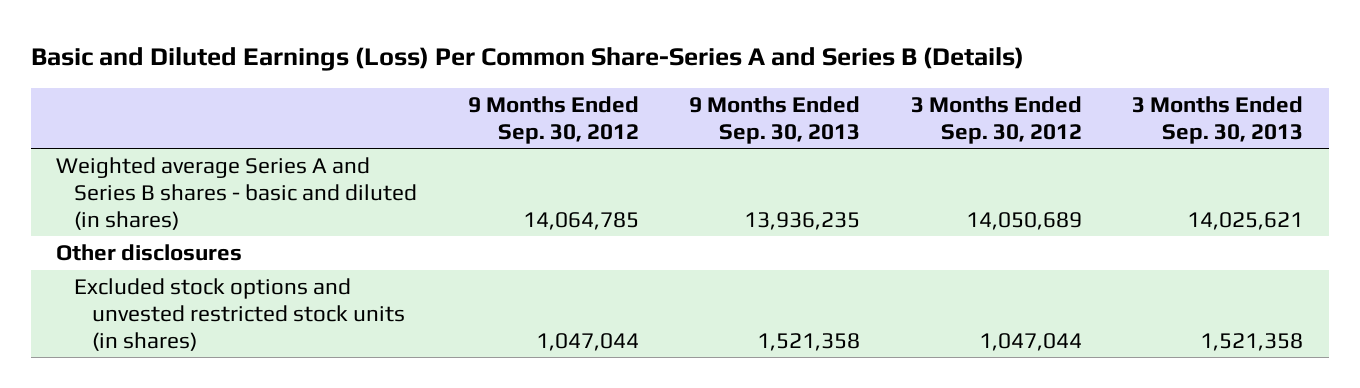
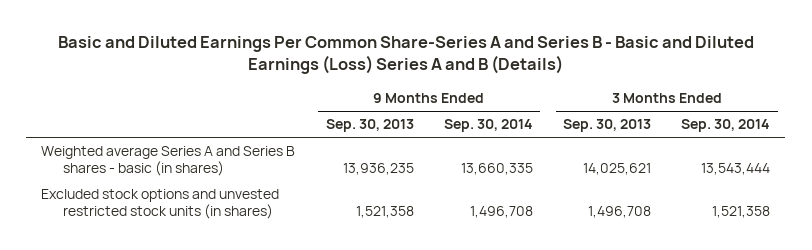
[30,47,1024,72] Basic and Diluted Earnings (Loss) Per Common Share-Series A and Series B (Details) -> [57,36,754,75] Basic and Diluted Earnings Per Common Share-Series A and Series B - Basic and Diluted Earnings (Loss) Series A and B (Details)
[467,95,639,144] 9 Months Ended Sep. 30, 2012 -> none
[910,95,1082,144] 3 Months Ended Sep. 30, 2012 -> none
none -> [443,119,533,133] Sep. 30, 2014
none -> [681,119,771,133] Sep. 30, 2014
[56,244,243,262] Other disclosures -> none
[56,157,417,230] Weighted average Series A and Series B shares - basic and diluted (in shares) -> [41,146,296,177] Weighted average Series A and Series B shares - basic (in shares)
[1200,332,1304,351] 1,521,358 -> [588,206,652,219] 1,496,708

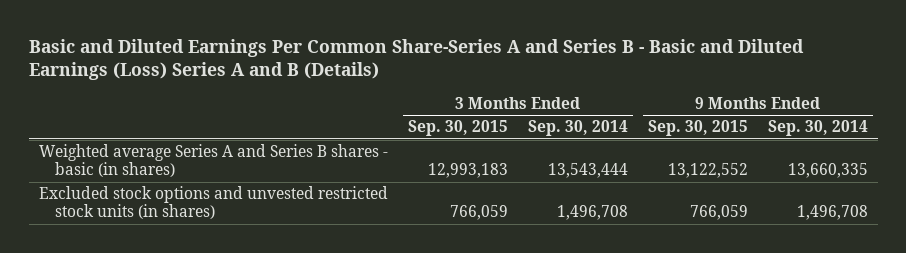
[325,119,414,133] Sep. 30, 2013 -> none
[563,119,652,133] Sep. 30, 2013 -> none
none -> [407,120,508,137] Sep. 30, 2015
none -> [647,120,748,137] Sep. 30, 2015
[712,206,771,219] 1,521,358 -> [556,205,628,221] 1,496,708

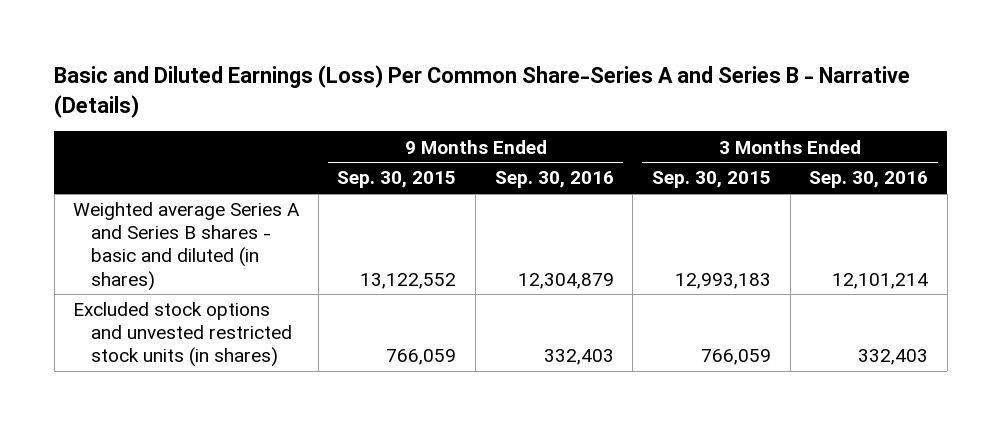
[28,38,804,81] Basic and Diluted Earnings Per Common Share-Series A and Series B - Basic and Diluted Earnings (Loss) Series A and B (Details) -> [54,65,911,118] Basic and Diluted Earnings (Loss) Per Common Share-Series A and Series B - Narrative (Details)
[527,120,628,137] Sep. 30, 2014 -> none
[767,120,868,137] Sep. 30, 2014 -> none
none -> [494,171,614,189] Sep. 30, 2016
none -> [809,171,929,189] Sep. 30, 2016
[38,144,388,178] Weighted average Series A and Series B shares - basic (in shares) -> [73,202,301,291] Weighted average Series A and Series B shares - basic and diluted (in shares)

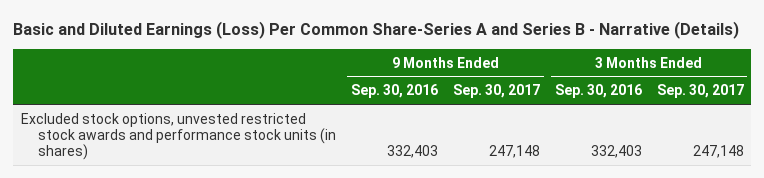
[337,171,457,189] Sep. 30, 2015 -> none
[652,171,772,189] Sep. 30, 2015 -> none
none -> [452,84,540,99] Sep. 30, 2017
none -> [656,84,744,99] Sep. 30, 2017
[73,202,301,291] Weighted average Series A and Series B shares - basic and diluted (in shares) -> none
[73,302,293,368] Excluded stock options and unvested restricted stock units (in shares) -> [20,112,337,161] Excluded stock options, unvested restricted stock awards and performance stock units (in shares)

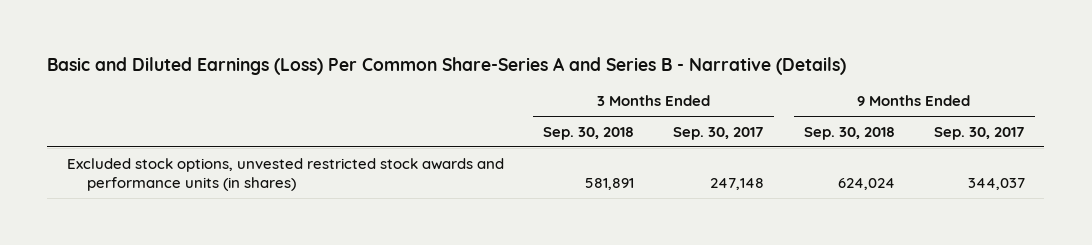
[351,84,439,99] Sep. 30, 2016 -> none
[554,84,642,99] Sep. 30, 2016 -> none
none -> [543,126,635,140] Sep. 30, 2018
none -> [803,126,895,140] Sep. 30, 2018
[20,112,337,161] Excluded stock options, unvested restricted stock awards and performance stock units (in shares) -> [67,157,505,191] Excluded stock options, unvested restricted stock awards and performance units (in shares)
[488,145,540,159] 247,148 -> [967,177,1025,190] 344,037

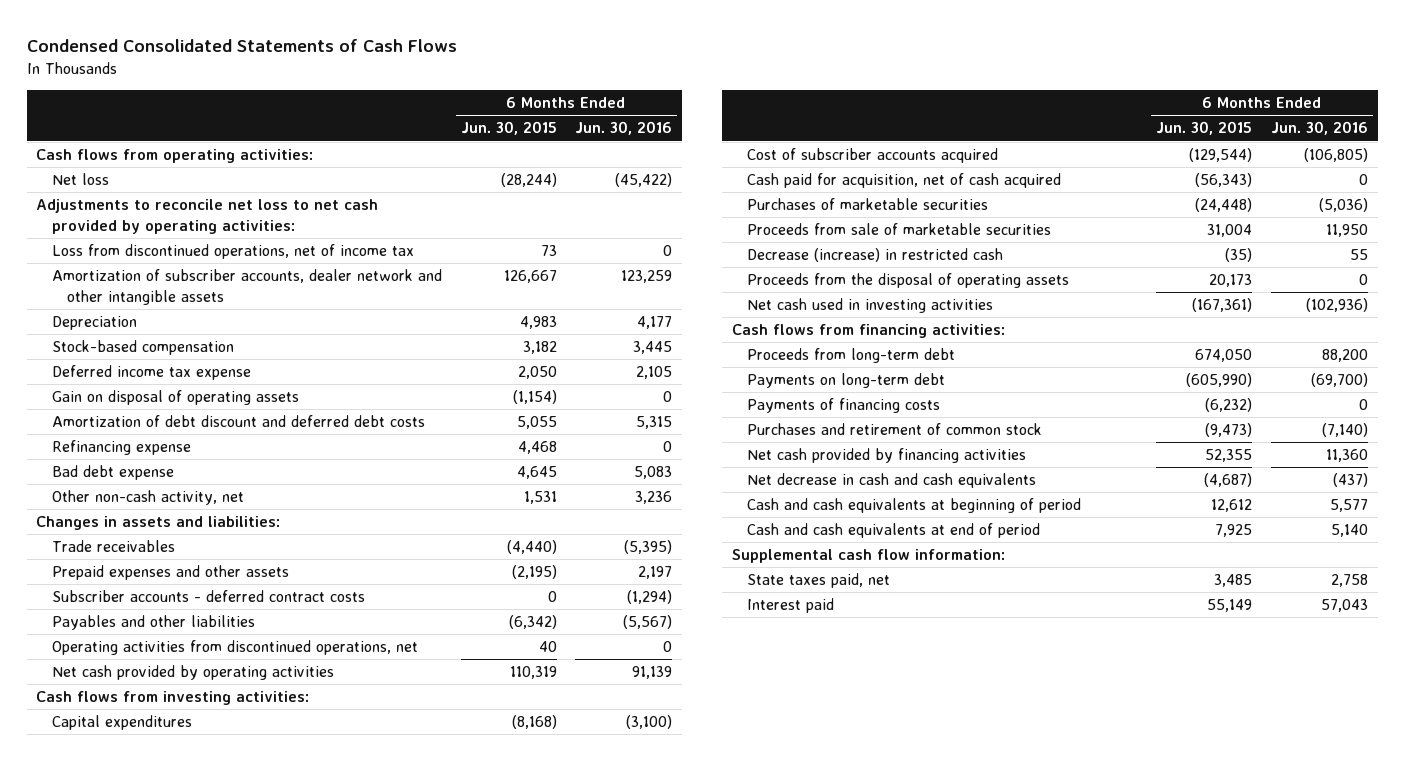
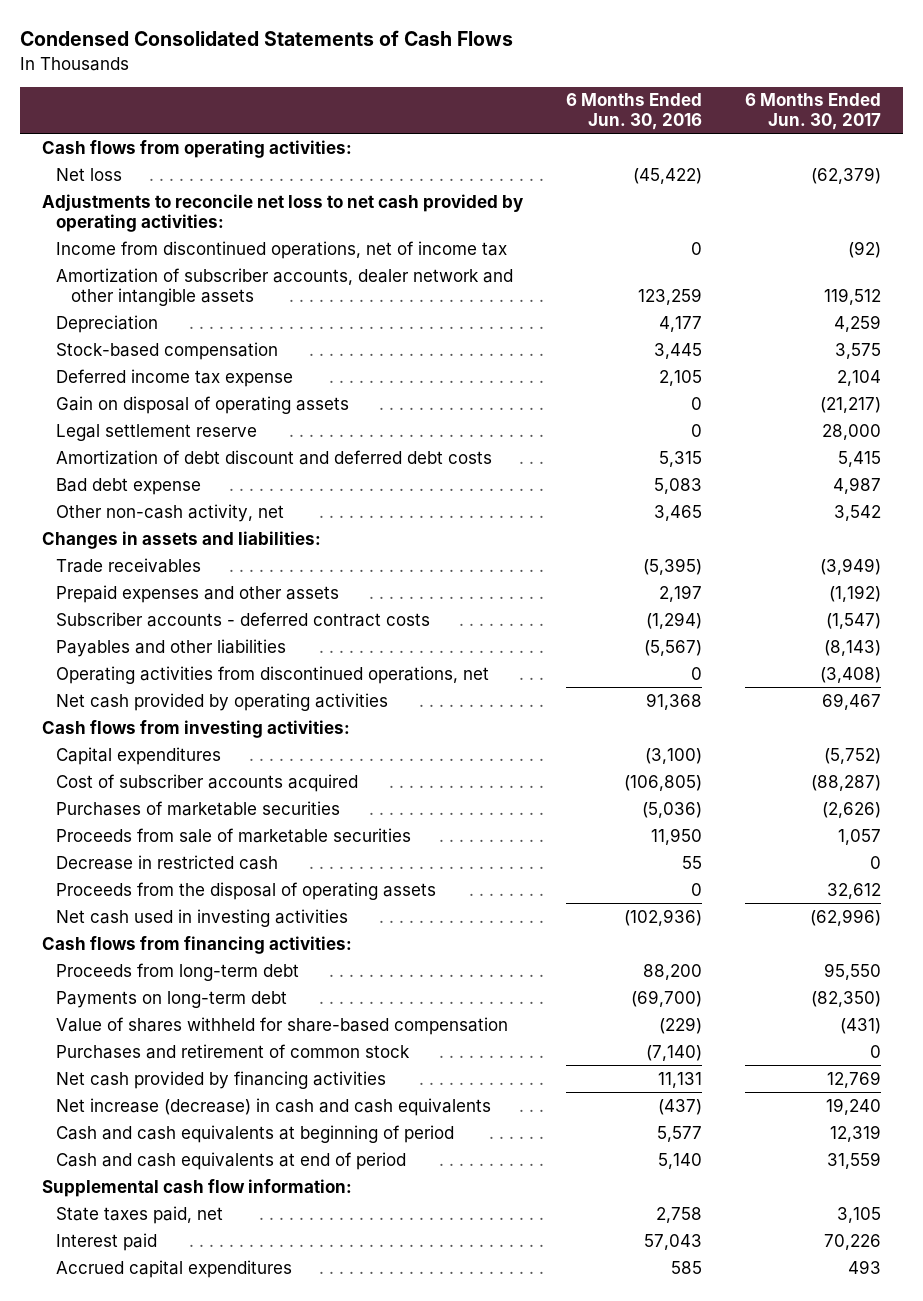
[460,121,557,136] Jun. 30, 2015 -> none
none -> [745,93,882,131] 6 Months Ended Jun. 30, 2017
[51,244,414,260] Loss from discontinued operations, net of income tax -> [56,240,508,259] Income from discontinued operations, net of income tax
none -> [56,423,258,441] Legal settlement reserve
[51,440,191,456] Refinancing expense -> none
[635,491,673,505] 3,236 -> [653,504,702,521] 3,465
[632,666,673,680] 91,139 -> [645,692,702,710] 91,368
[747,173,1062,189] Cash paid for acquisition, net of cash acquired -> none
[747,248,1004,263] Decrease (increase) in restricted cash -> [56,854,279,870] Decrease in restricted cash
[747,398,941,414] Payments of financing costs -> none
none -> [56,1016,509,1035] Value of shares withheld for share-based compensation
[1326,449,1369,463] 11,360 -> [657,1071,702,1088] 11,131
[747,473,1037,489] Net decrease in cash and cash equivalents -> [56,1097,492,1116] Net increase (decrease) in cash and cash equivalents
none -> [56,1259,293,1278] Accrued capital expenditures

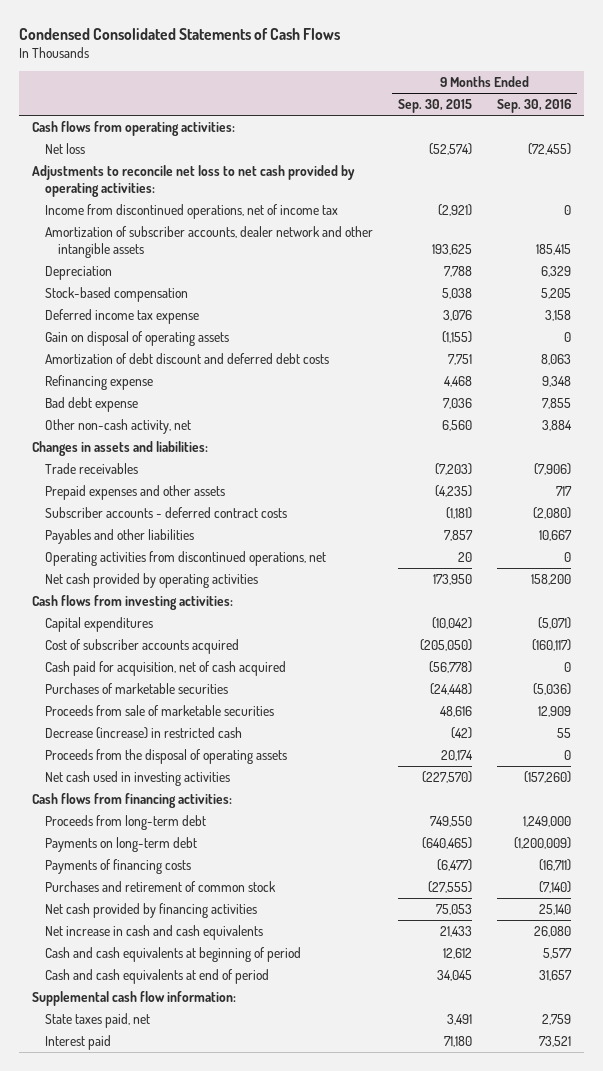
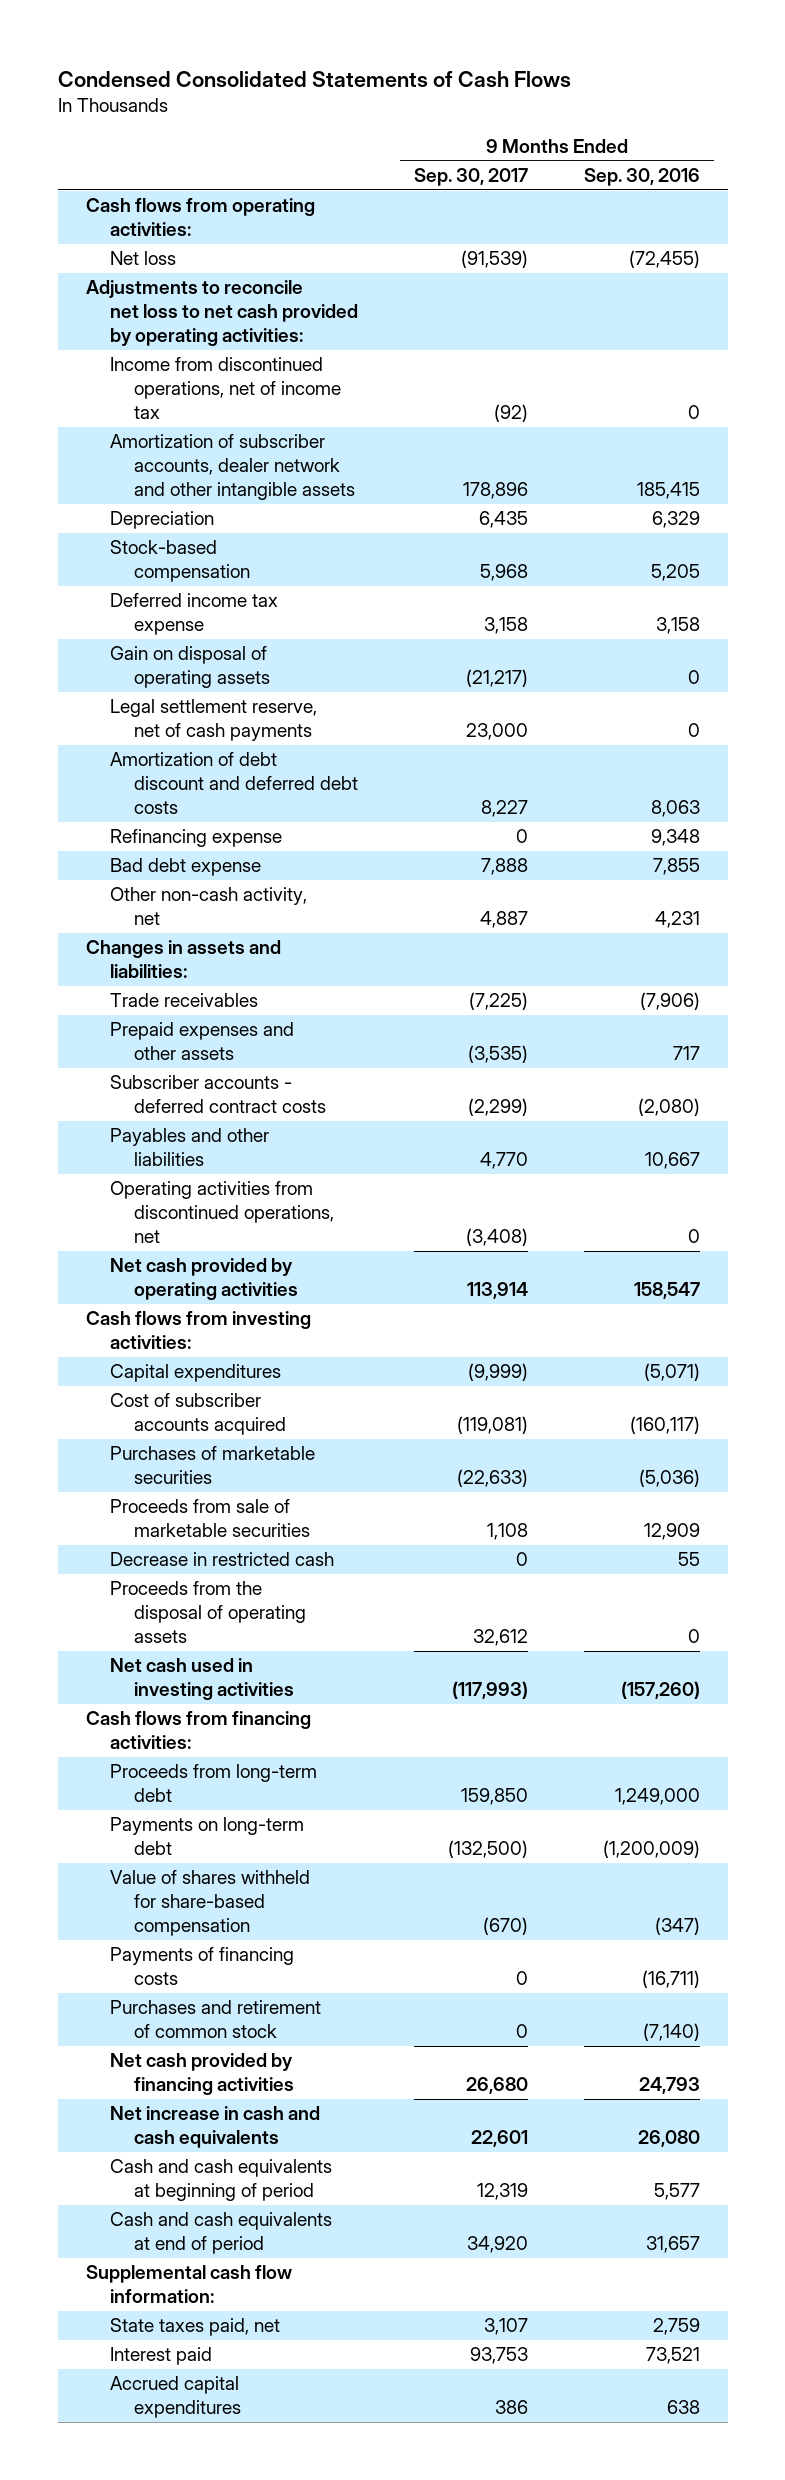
[398,99,473,114] Sep. 30, 2015 -> none
none -> [413,167,528,186] Sep. 30, 2017
none -> [109,699,317,742] Legal settlement reserve, net of cash payments
[542,419,573,431] 3,884 -> [654,911,700,929] 4,231
[531,573,572,585] 158,200 -> [633,1282,700,1300] 158,547
[45,660,287,676] Cash paid for acquisition, net of cash acquired -> none
[45,726,243,739] Decrease (increase) in restricted cash -> [109,1552,334,1567] Decrease in restricted cash
none -> [109,1870,310,1937] Value of shares withheld for share-based compensation
[539,903,572,915] 25,140 -> [638,2077,700,2095] 24,793
none -> [109,2376,241,2419] Accrued capital expenditures

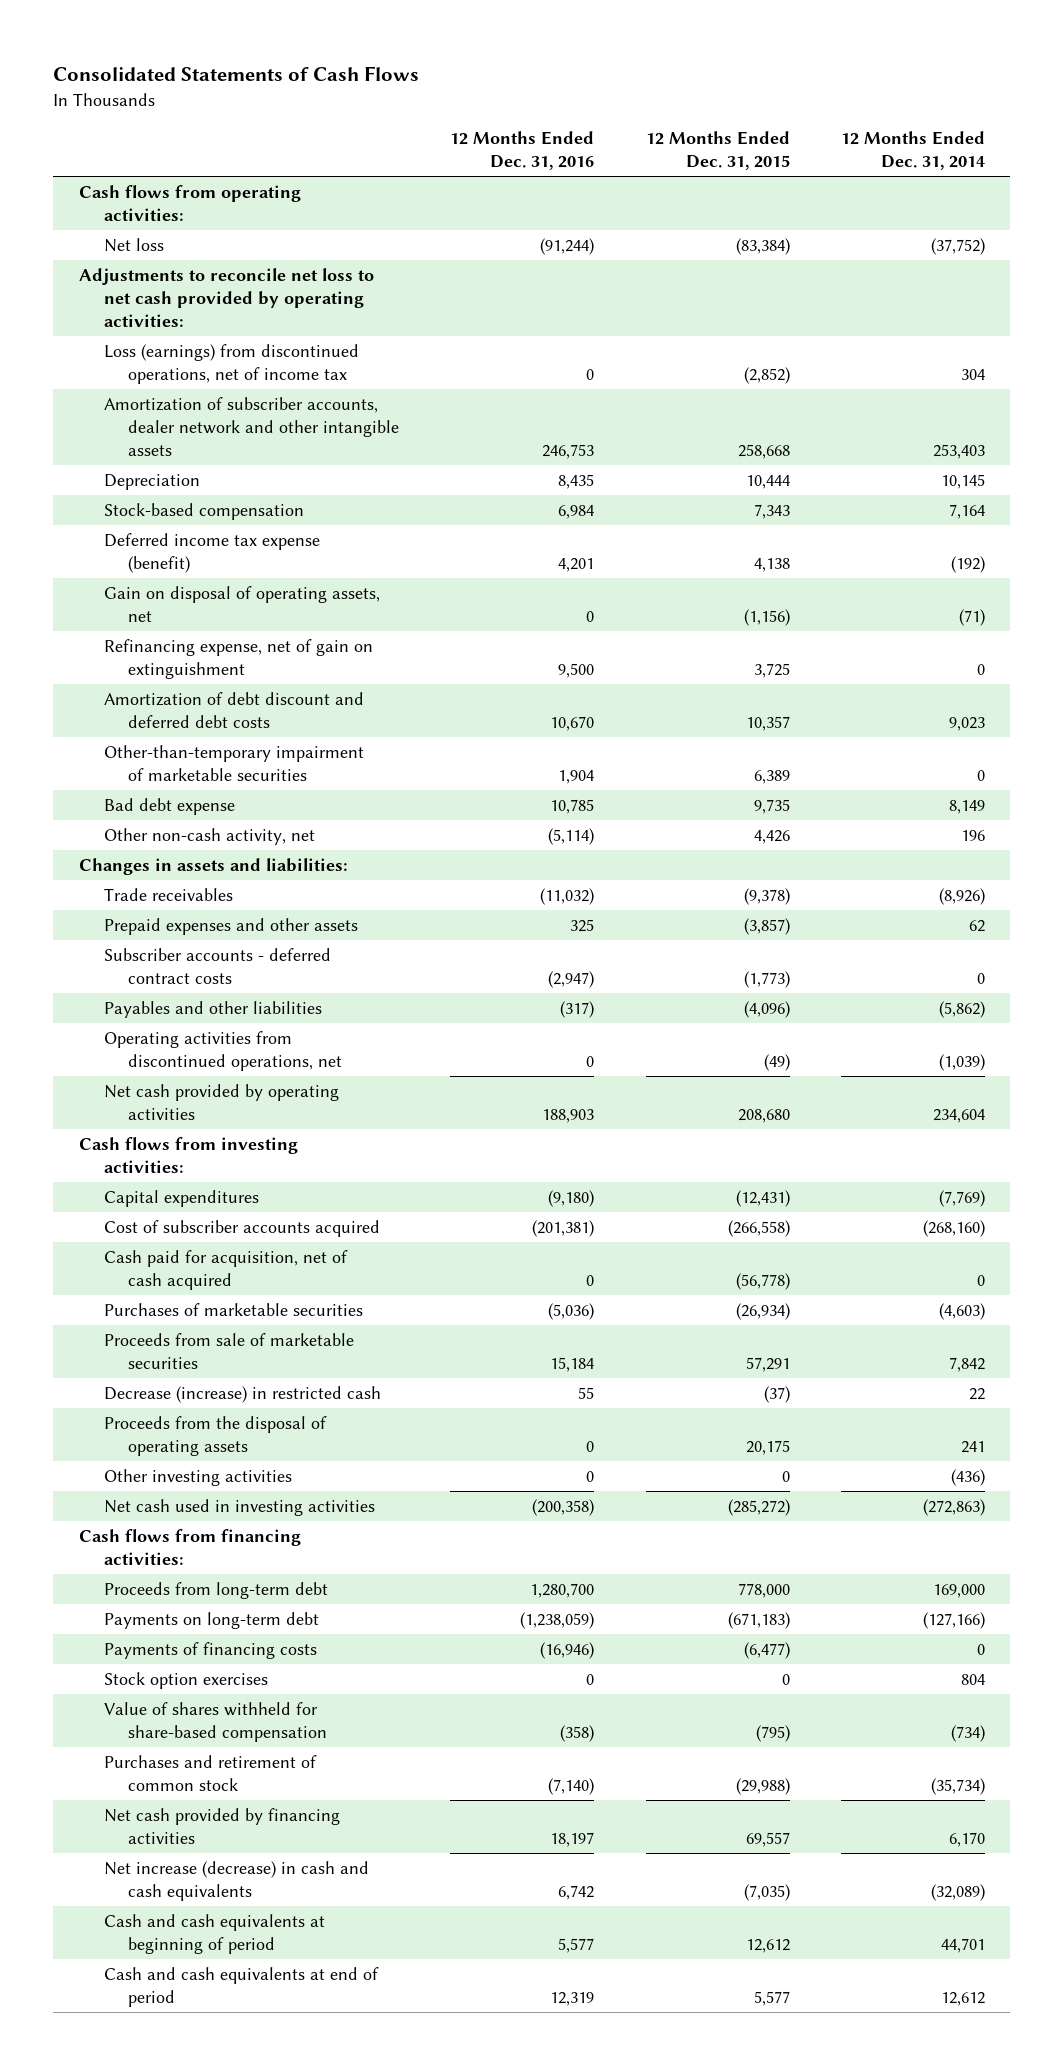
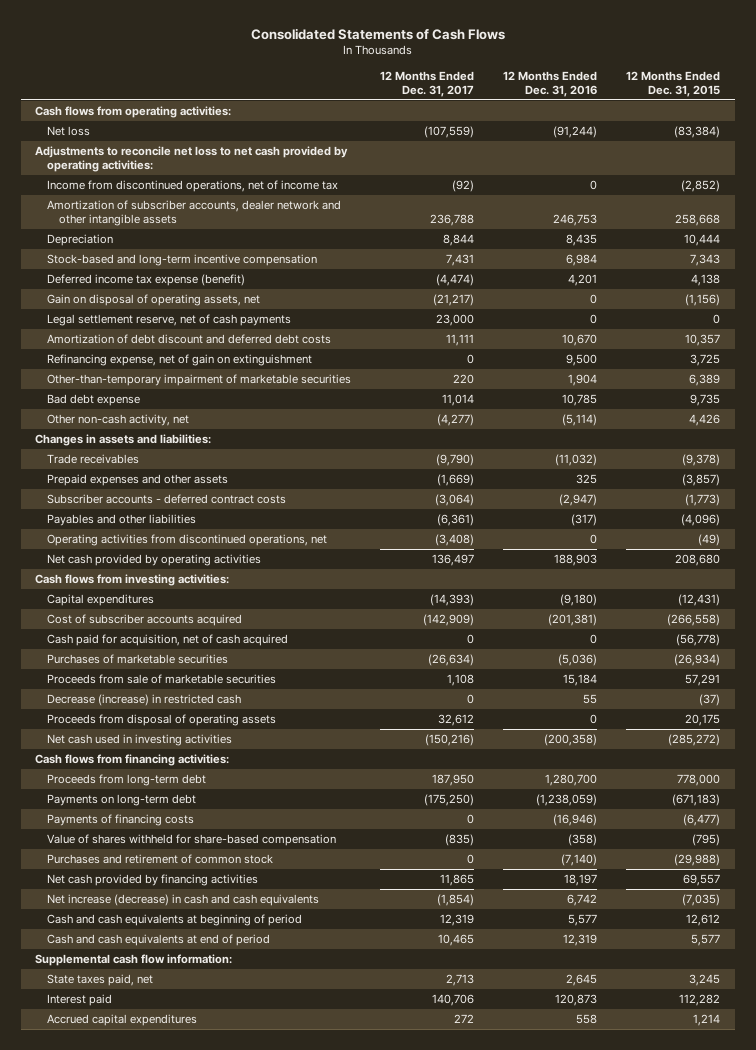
[840,131,985,171] 12 Months Ended Dec. 31, 2014 -> none
none -> [380,70,475,97] 12 Months Ended Dec. 31, 2017
[103,343,359,384] Loss (earnings) from discontinued operations, net of income tax -> [46,180,338,193] Income from discontinued operations, net of income tax
[103,502,304,520] Stock-based compensation -> [46,254,317,267] Stock-based and long-term incentive compensation
none -> [46,314,291,327] Legal settlement reserve, net of cash payments
[103,638,373,679] Refinancing expense, net of gain on extinguishment -> [46,354,312,367] Refinancing expense, net of gain on extinguishment
[103,1468,292,1486] Other investing activities -> none
[103,1415,327,1456] Proceeds from the disposal of operating assets -> [46,714,276,727] Proceeds from disposal of operating assets
[103,1671,268,1689] Stock option exercises -> none
none -> [35,954,233,967] Supplemental cash flow information:
none -> [46,974,153,987] State taxes paid, net
none -> [46,994,112,1007] Interest paid
none -> [46,1014,197,1027] Accrued capital expenditures

